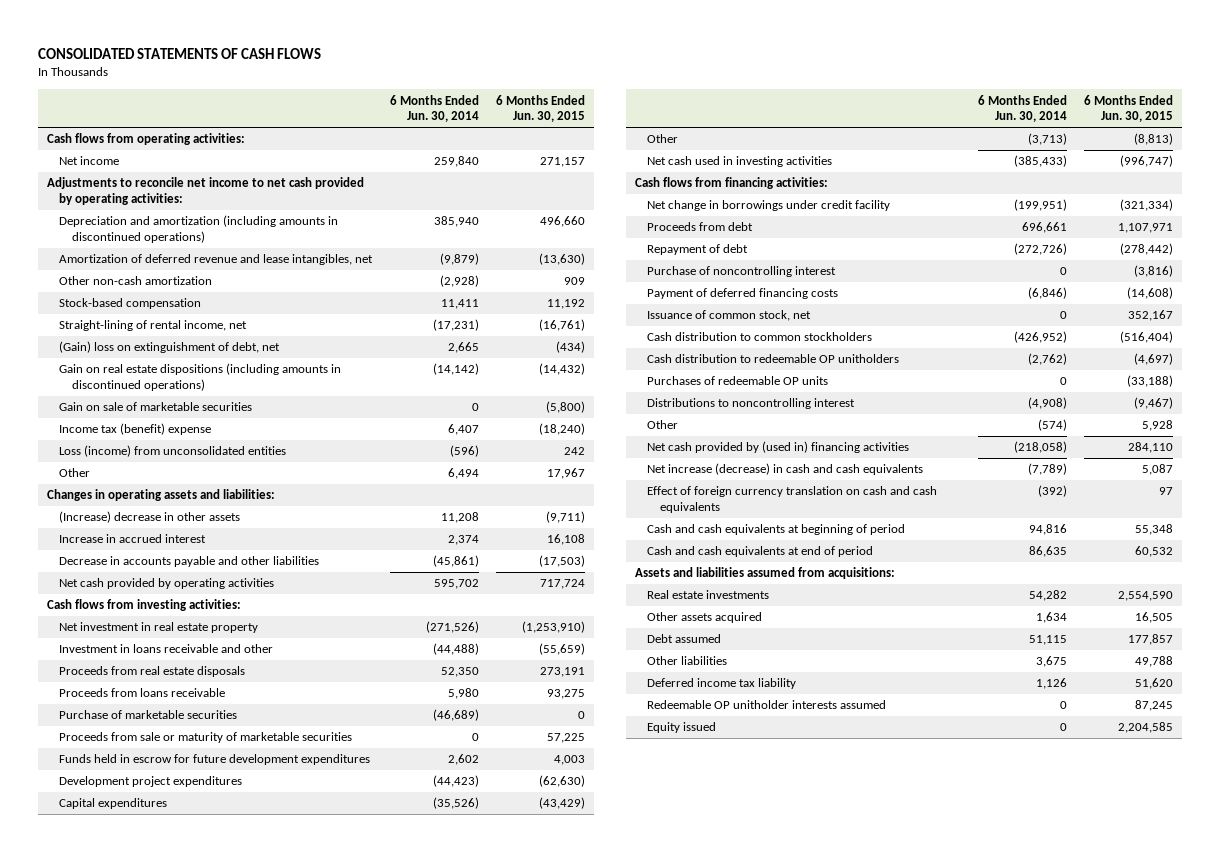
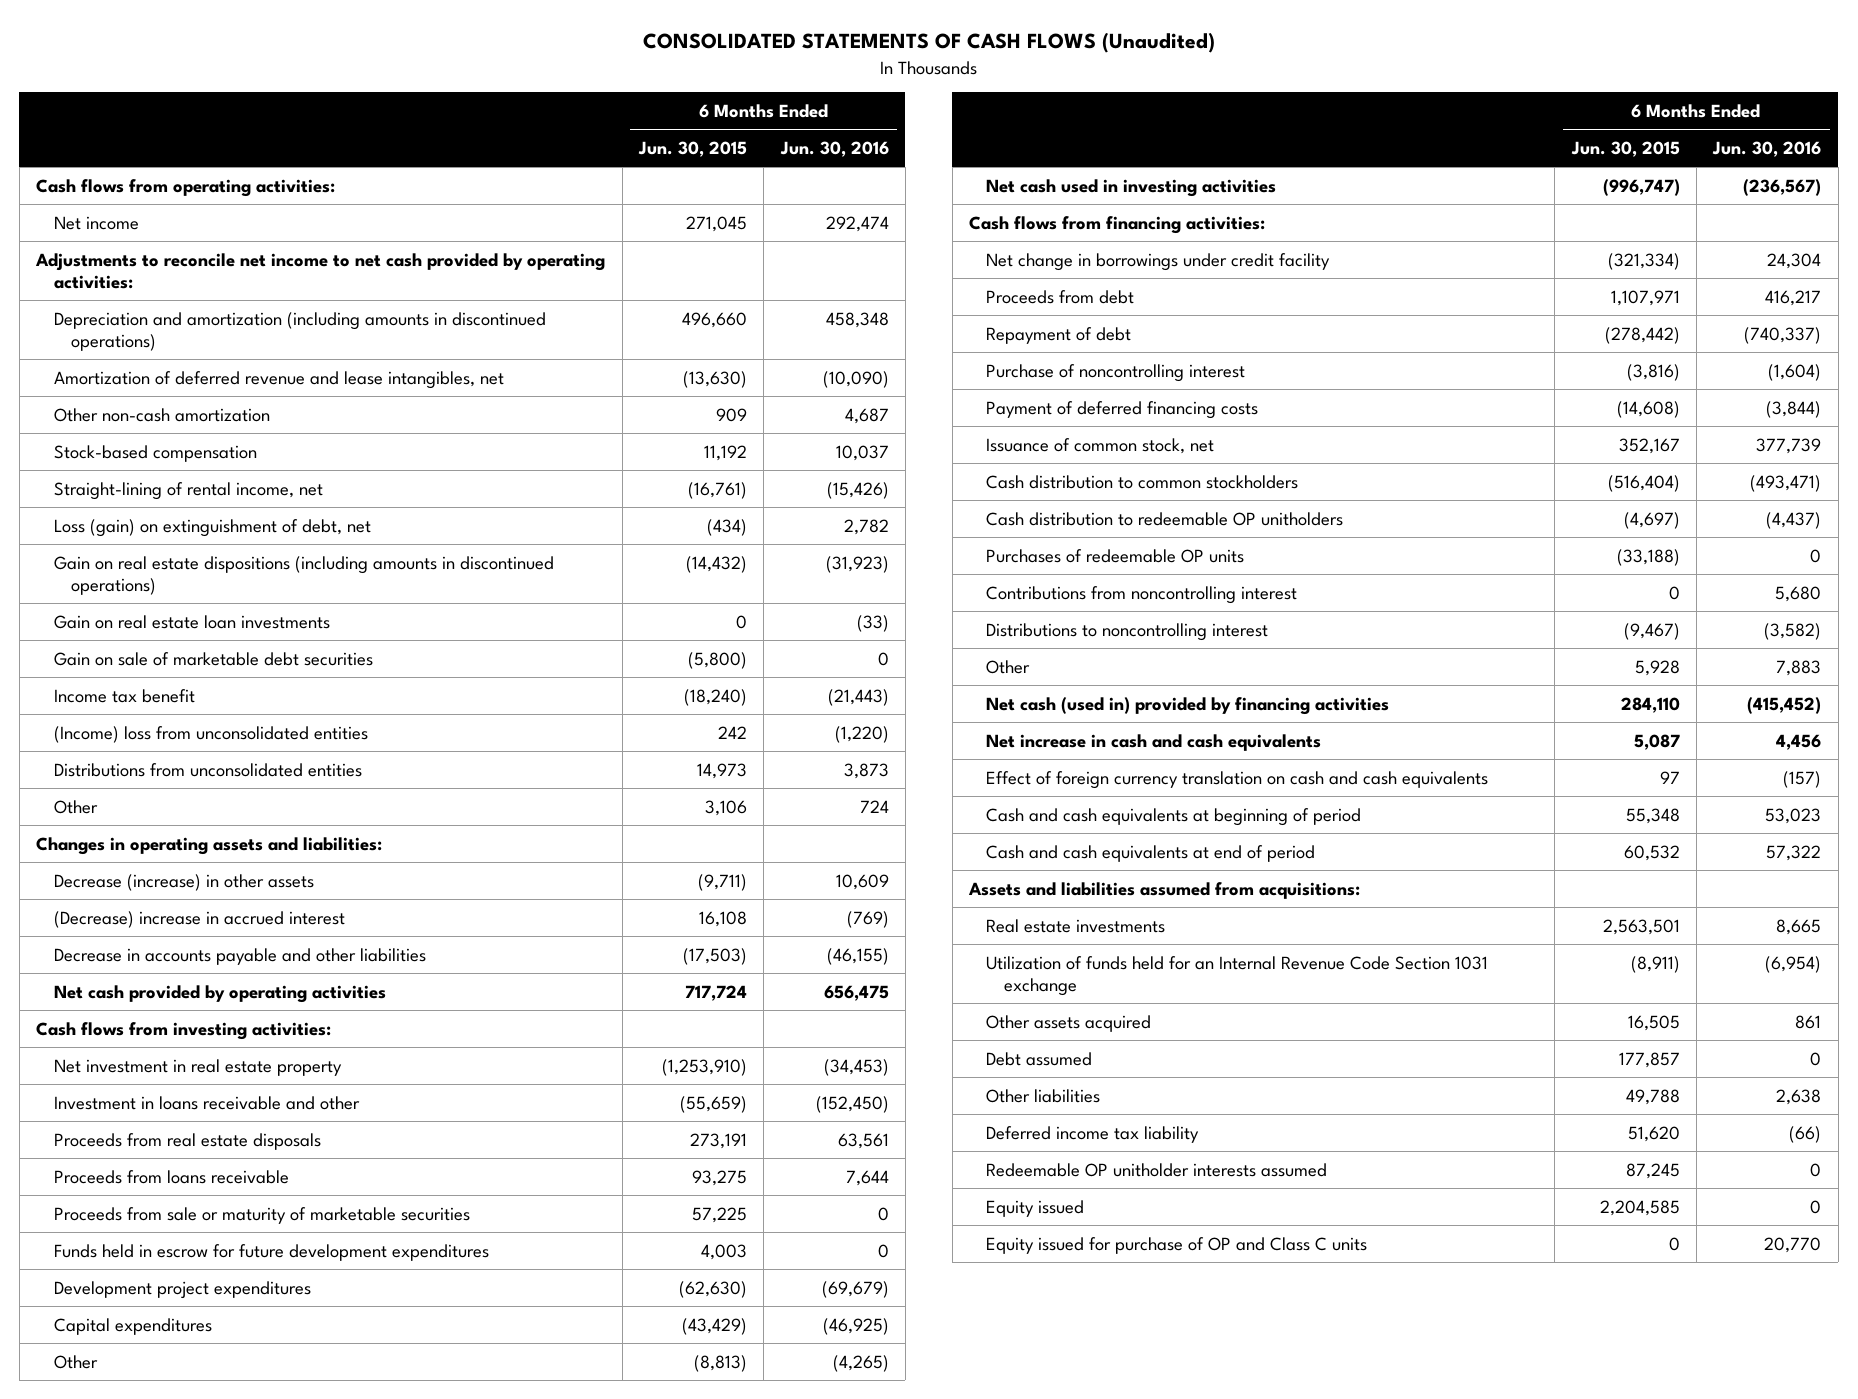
[38,47,322,59] CONSOLIDATED STATEMENTS OF CASH FLOWS -> [642,32,1215,54] CONSOLIDATED STATEMENTS OF CASH FLOWS (Unaudited)
[389,94,479,123] 6 Months Ended Jun. 30, 2014 -> none
none -> [779,141,889,158] Jun. 30, 2016
[539,157,585,168] 271,157 -> [685,215,747,232] 271,045
[59,341,281,354] (Gain) loss on extinguishment of debt, net -> [53,518,371,537] Loss (gain) on extinguishment of debt, net
none -> [53,614,330,629] Gain on real estate loan investments
[59,402,253,412] Gain on sale of marketable securities -> [53,651,373,666] Gain on sale of marketable debt securities
[59,423,212,436] Income tax (benefit) expense -> [53,688,195,703] Income tax benefit
[59,445,287,458] Loss (income) from unconsolidated entities -> [53,725,368,743] (Income) loss from unconsolidated entities
none -> [53,762,362,777] Distributions from unconsolidated entities
[546,468,585,480] 17,967 -> [704,799,747,816] 3,106
[59,511,241,524] (Increase) decrease in other assets -> [53,873,314,891] Decrease (increase) in other assets
[59,534,207,544] Increase in accrued interest -> [53,910,345,928] (Decrease) increase in accrued interest
[59,710,238,720] Purchase of marketable securities -> none
none -> [986,585,1298,604] Contributions from noncontrolling interest
[647,441,910,454] Net cash provided by (used in) financing activities -> [986,696,1390,715] Net cash (used in) provided by financing activities
[647,463,924,476] Net increase (decrease) in cash and cash equivalents -> [986,733,1322,751] Net increase in cash and cash equivalents
[1117,591,1173,602] 2,554,590 -> [1602,918,1680,935] 2,563,501
none -> [986,955,1489,997] Utilization of funds held for an Internal Revenue Code Section 1031 exchange
none -> [986,1236,1368,1254] Equity issued for purchase of OP and Class C units

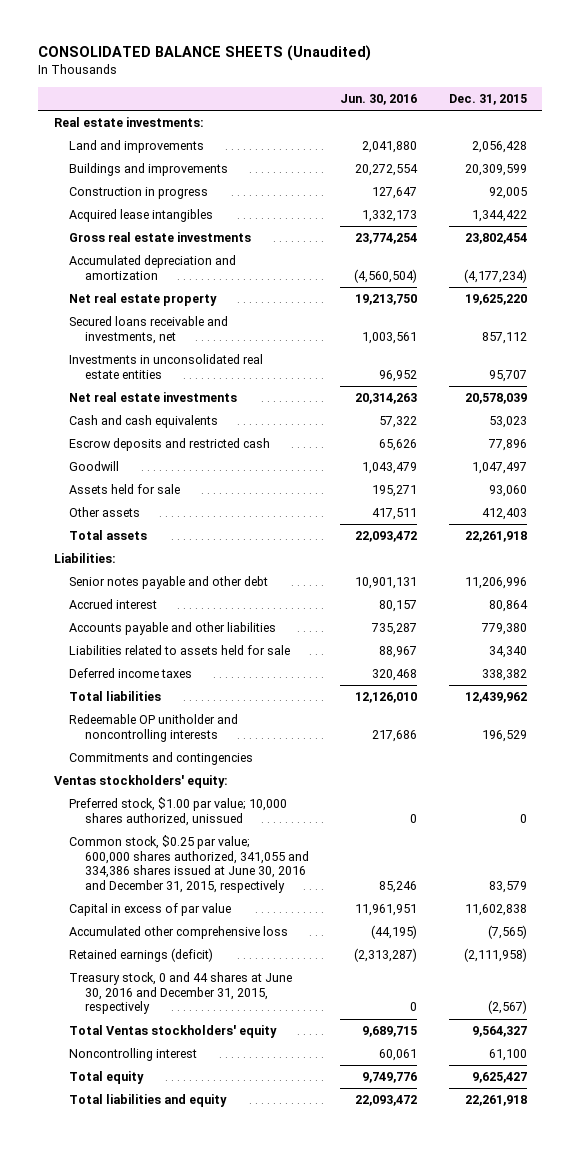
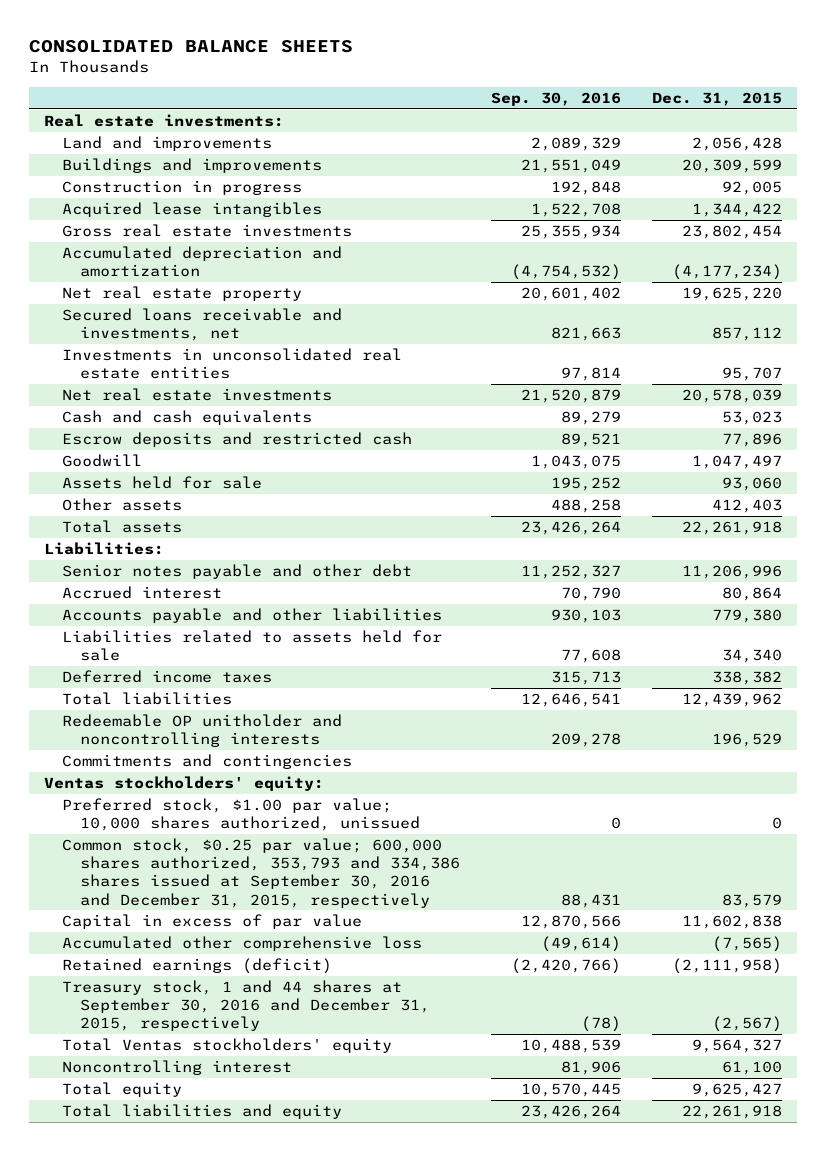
[37,45,371,62] CONSOLIDATED BALANCE SHEETS (Unaudited) -> [29,39,354,53] CONSOLIDATED BALANCE SHEETS
[340,94,418,106] Jun. 30, 2016 -> none
none -> [491,91,622,106] Sep. 30, 2016
[69,835,309,893] Common stock, $0.25 par value; 600,000 shares authorized, 341,055 and 334,386 shares issued at June 30, 2016 and December 31, 2015, respectively -> [62,838,461,908] Common stock, $0.25 par value; 600,000 shares authorized, 353,793 and 334,386 shares issued at September 30, 2016 and December 31, 2015, respectively
[69,972,293,1015] Treasury stock, 0 and 44 shares at June 30, 2016 and December 31, 2015, respectively -> [62,980,431,1032] Treasury stock, 1 and 44 shares at September 30, 2016 and December 31, 2015, respectively

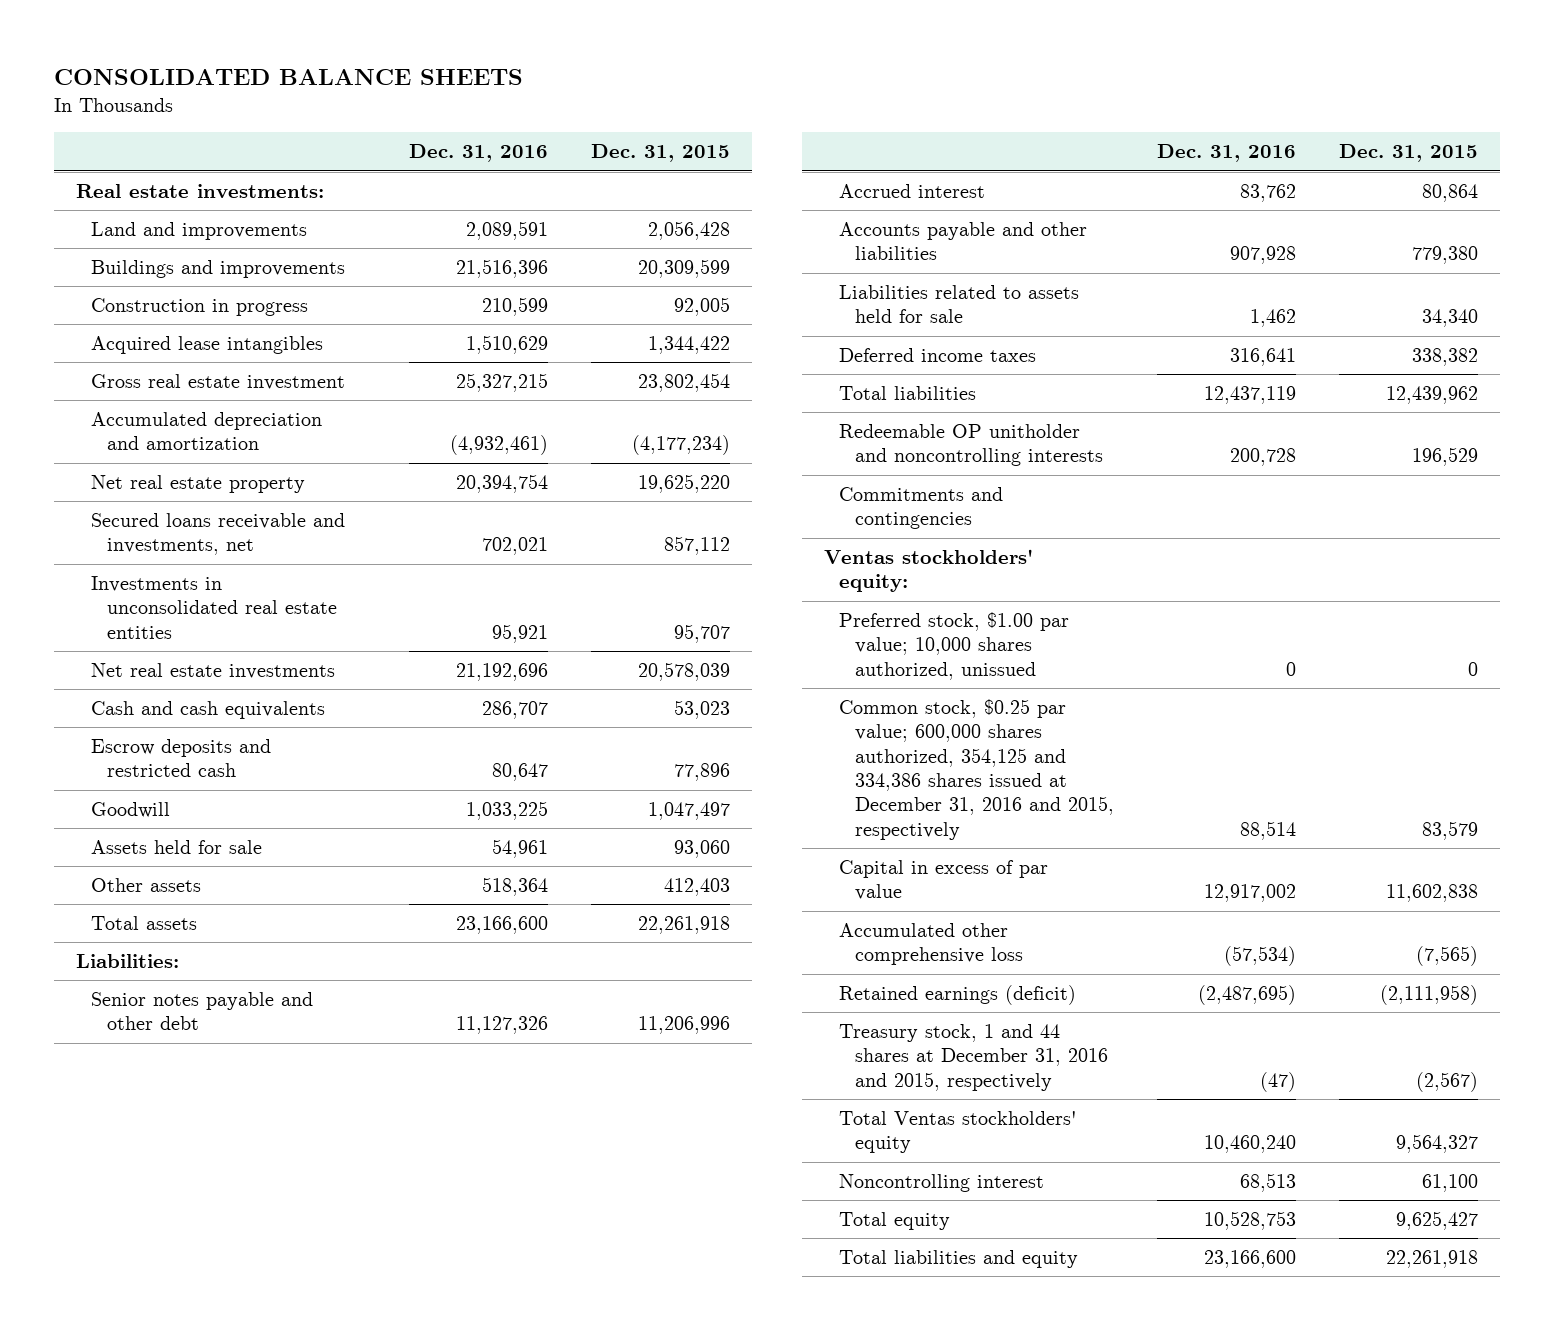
[491,91,622,106] Sep. 30, 2016 -> none
none -> [409,144,549,163] Dec. 31, 2016
[62,224,353,238] Gross real estate investments -> [91,374,346,391] Gross real estate investment
[62,838,461,908] Common stock, $0.25 par value; 600,000 shares authorized, 353,793 and 334,386 shares issued at September 30, 2016 and December 31, 2015, respectively -> [839,699,1114,840] Common stock, $0.25 par value; 600,000 shares authorized, 354,125 and 334,386 shares issued at December 31, 2016 and 2015, respectively
[62,980,431,1032] Treasury stock, 1 and 44 shares at September 30, 2016 and December 31, 2015, respectively -> [839,1024,1108,1091] Treasury stock, 1 and 44 shares at December 31, 2016 and 2015, respectively

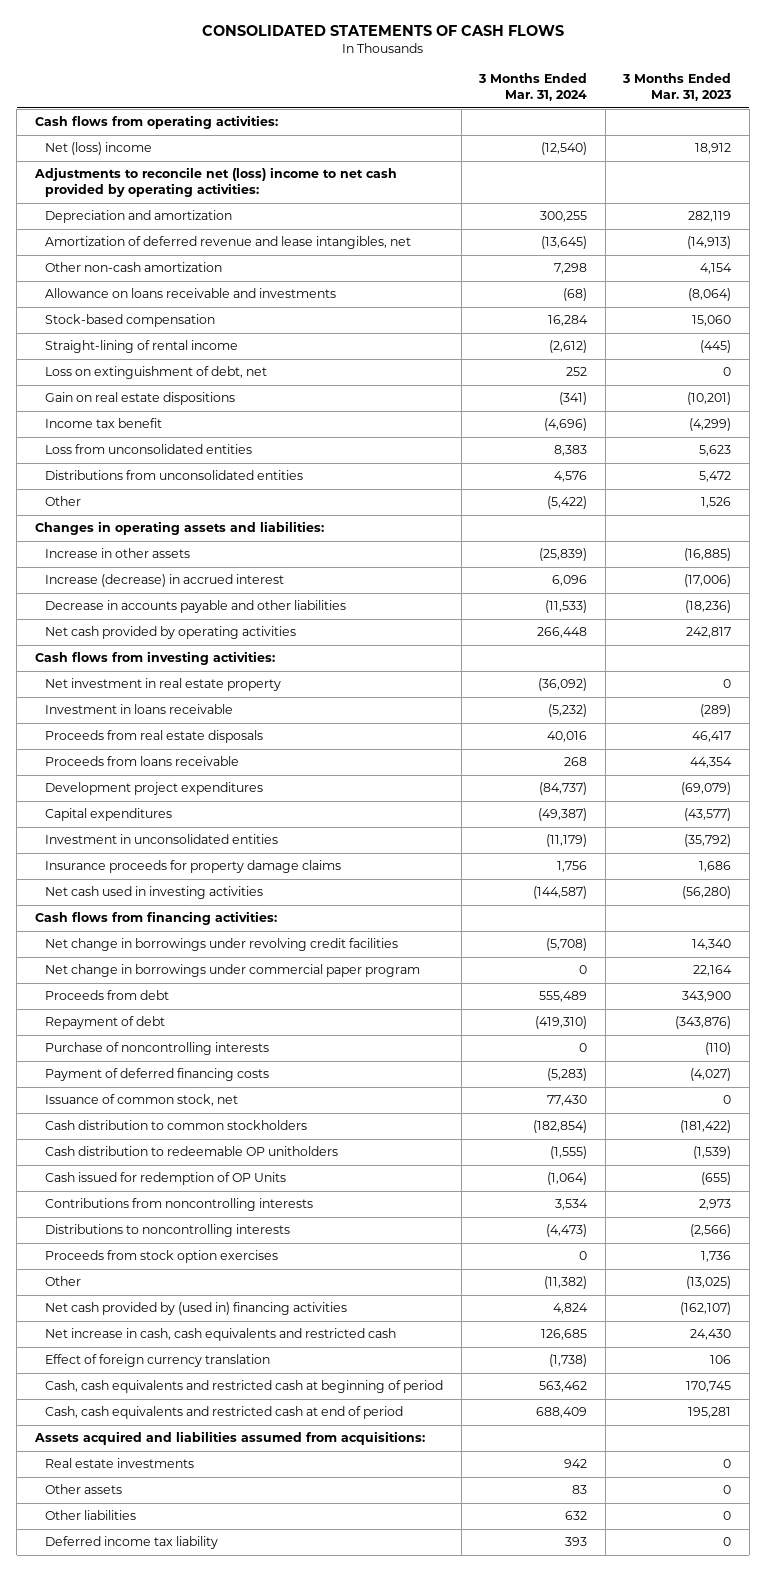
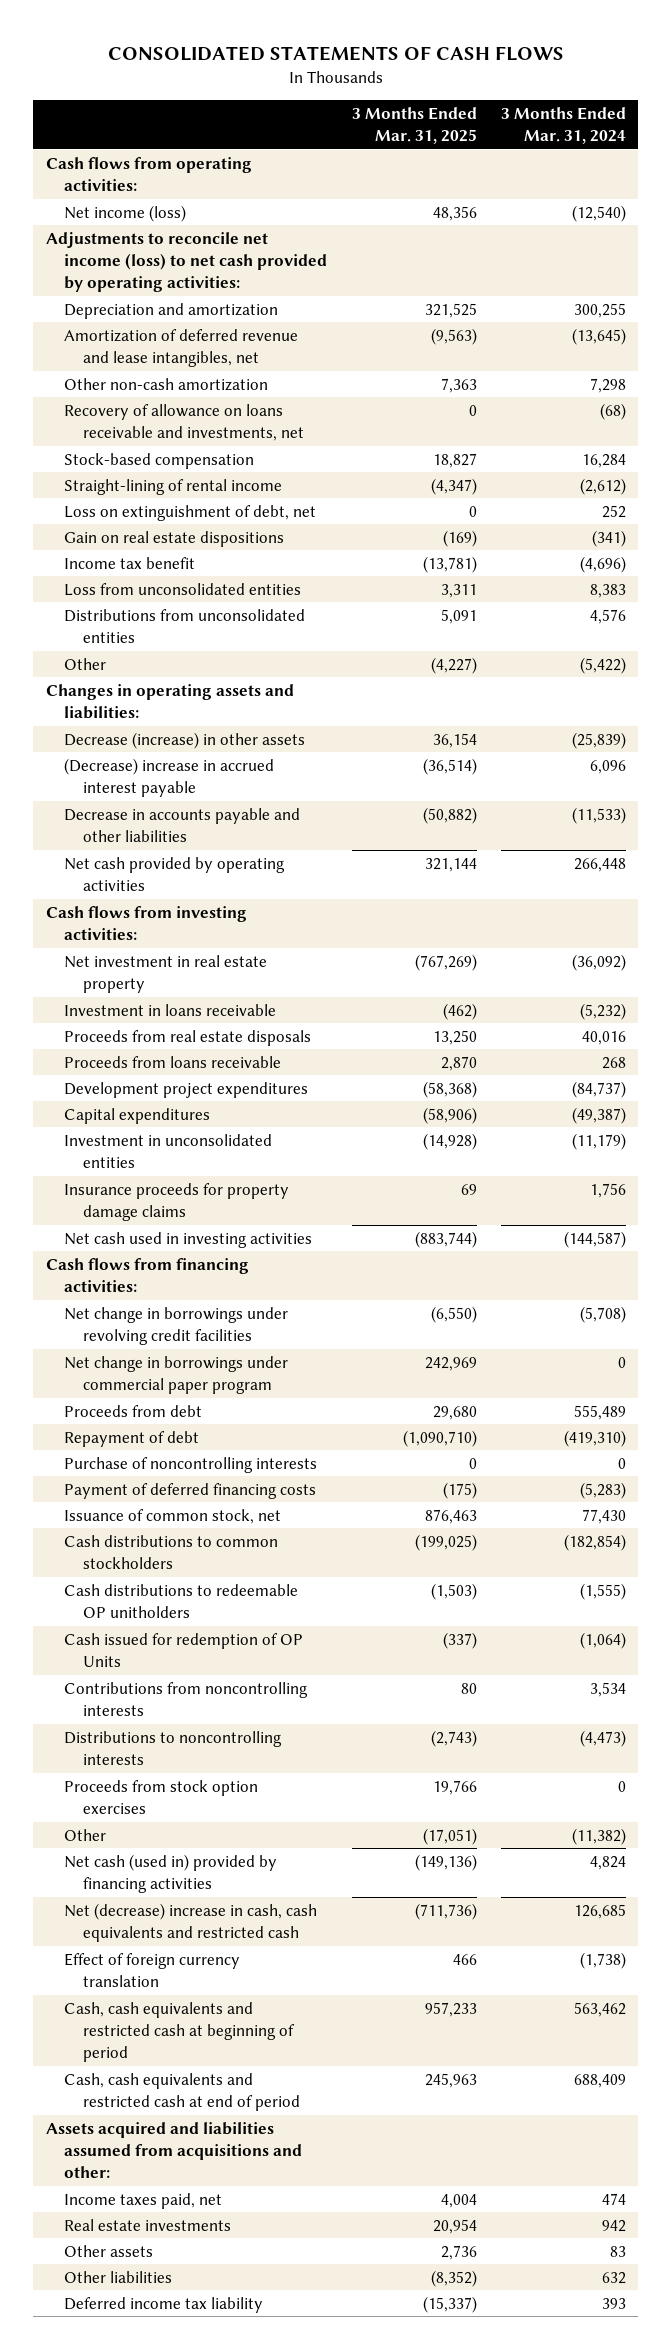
[622,73,732,102] 3 Months Ended Mar. 31, 2023 -> none
none -> [351,107,477,145] 3 Months Ended Mar. 31, 2025
[45,142,153,156] Net (loss) income -> [64,204,187,222] Net income (loss)
[33,167,397,198] Adjustments to reconcile net (loss) income to net cash provided by operating activities: -> [45,231,328,293] Adjustments to reconcile net income (loss) to net cash provided by operating activities:
[45,288,337,299] Allowance on loans receivable and investments -> [64,403,305,441] Recovery of allowance on loans receivable and investments, net
[45,548,191,559] Increase in other assets -> [64,731,306,749] Decrease (increase) in other assets
[45,574,285,588] Increase (decrease) in accrued interest -> [64,757,275,797] (Decrease) increase in accrued interest payable
[45,1120,308,1131] Cash distribution to common stockholders -> [64,1534,279,1569] Cash distributions to common stockholders
[45,1146,339,1157] Cash distribution to redeemable OP unitholders -> [64,1583,299,1618] Cash distributions to redeemable OP unitholders
[45,1302,348,1316] Net cash provided by (used in) financing activities -> [64,1853,278,1893] Net cash (used in) provided by financing activities
[45,1328,397,1342] Net increase in cash, cash equivalents and restricted cash -> [64,1902,318,1942] Net (decrease) increase in cash, cash equivalents and restricted cash
[33,1431,425,1446] Assets acquired and liabilities assumed from acquisitions: -> [45,2121,303,2179] Assets acquired and liabilities assumed from acquisitions and other:
none -> [64,2192,223,2209] Income taxes paid, net

